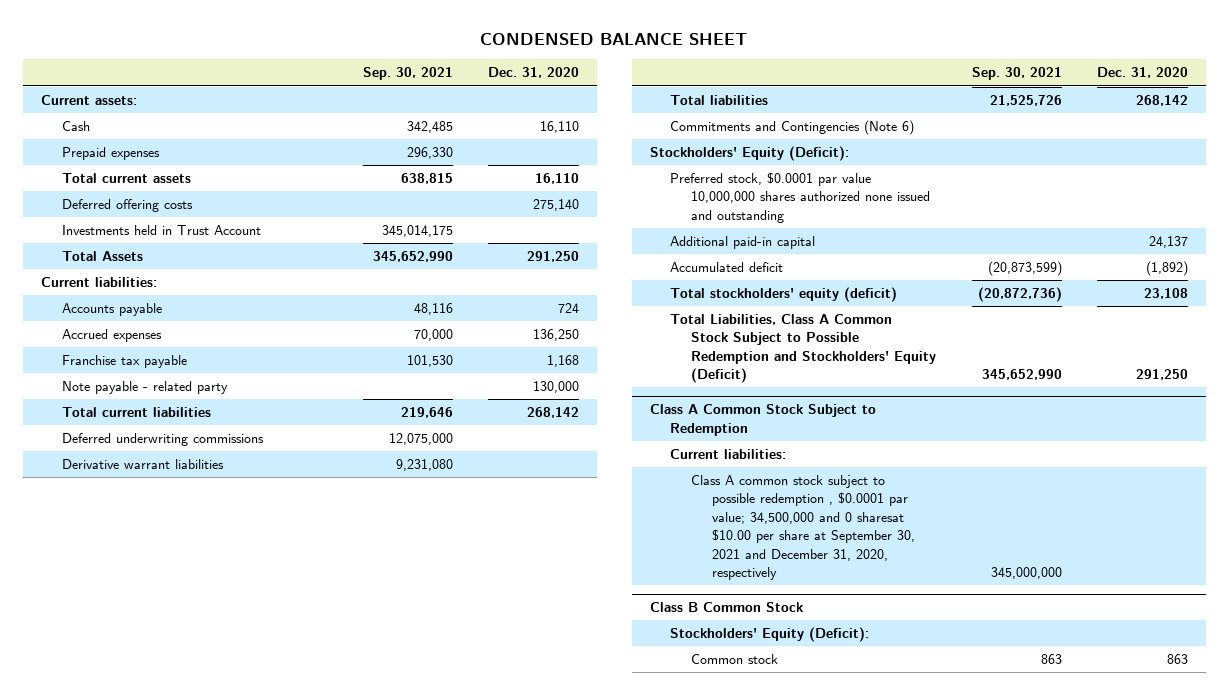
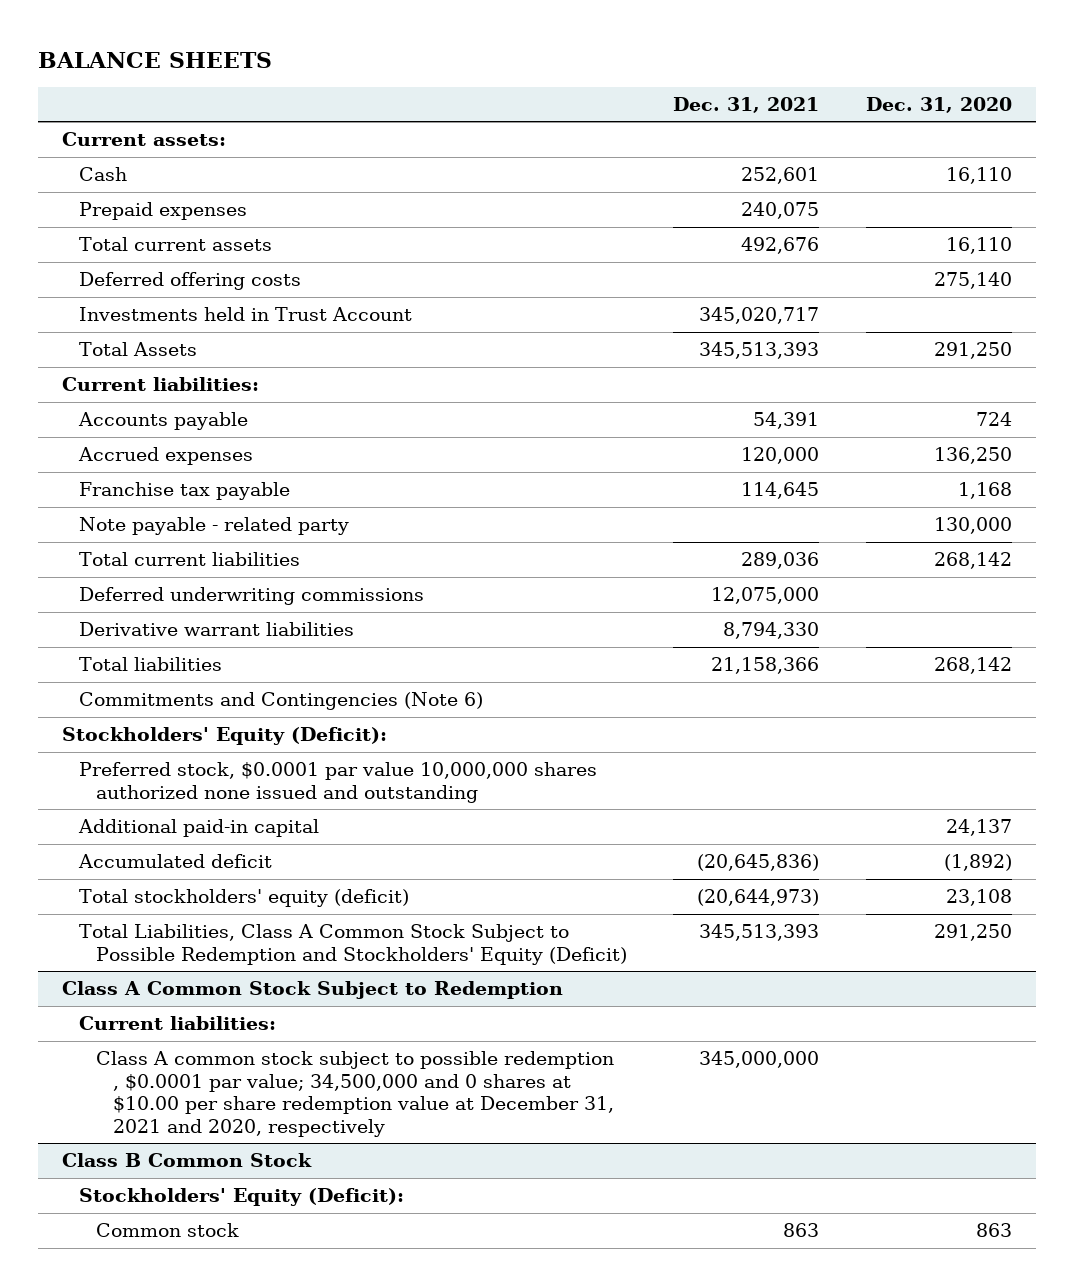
[480,33,748,46] CONDENSED BALANCE SHEET -> [38,51,273,68] BALANCE SHEETS
[362,67,453,81] Sep. 30, 2021 -> none
none -> [673,96,820,113] Dec. 31, 2021
[691,475,916,581] Class A common stock subject to possible redemption , $0.0001 par value; 34,500,000 and 0 sharesat $10.00 per share at September 30, 2021 and December 31, 2020, respectively -> [95,1051,614,1137] Class A common stock subject to possible redemption , $0.0001 par value; 34,500,000 and 0 shares at $10.00 per share redemption value at December 31, 2021 and 2020, respectively

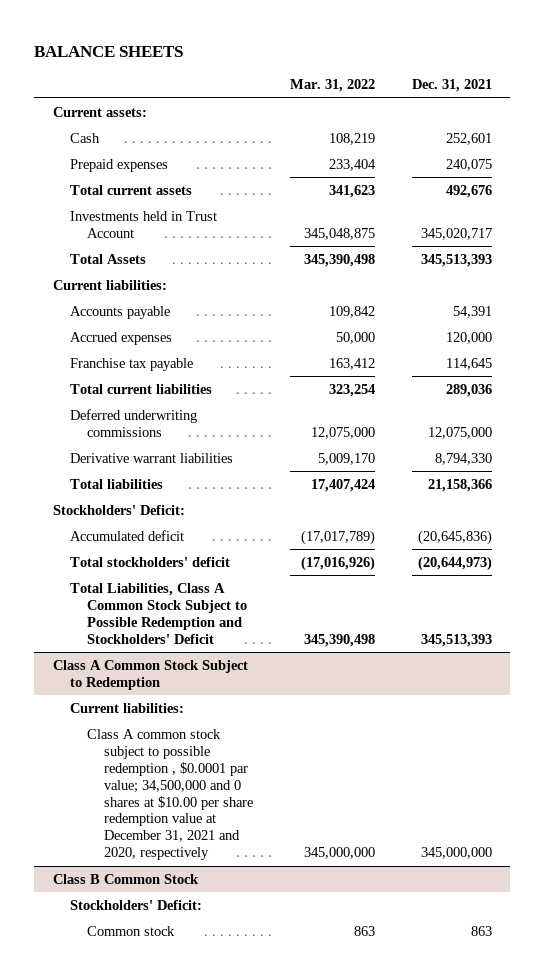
[866,96,1013,113] Dec. 31, 2020 -> none
none -> [290,79,376,93] Mar. 31, 2022
[78,272,301,291] Deferred offering costs -> none
[78,517,349,536] Note payable - related party -> none
[78,692,483,711] Commitments and Contingencies (Note 6) -> none
[78,762,597,803] Preferred stock, $0.0001 par value 10,000,000 shares authorized none issued and outstanding -> none
[77,819,319,838] Additional paid-in capital -> none
[61,727,387,746] Stockholders' Equity (Deficit): -> [52,504,185,515] Stockholders' Deficit:
[78,889,409,908] Total stockholders' equity (deficit) -> [69,556,230,567] Total stockholders' deficit
[78,924,627,965] Total Liabilities, Class A Common Stock Subject to Possible Redemption and Stockholders' Equity (Deficit) -> [69,582,248,644] Total Liabilities, Class A Common Stock Subject to Possible Redemption and Stockholders' Deficit
[78,1188,404,1207] Stockholders' Equity (Deficit): -> [69,899,202,910] Stockholders' Deficit:

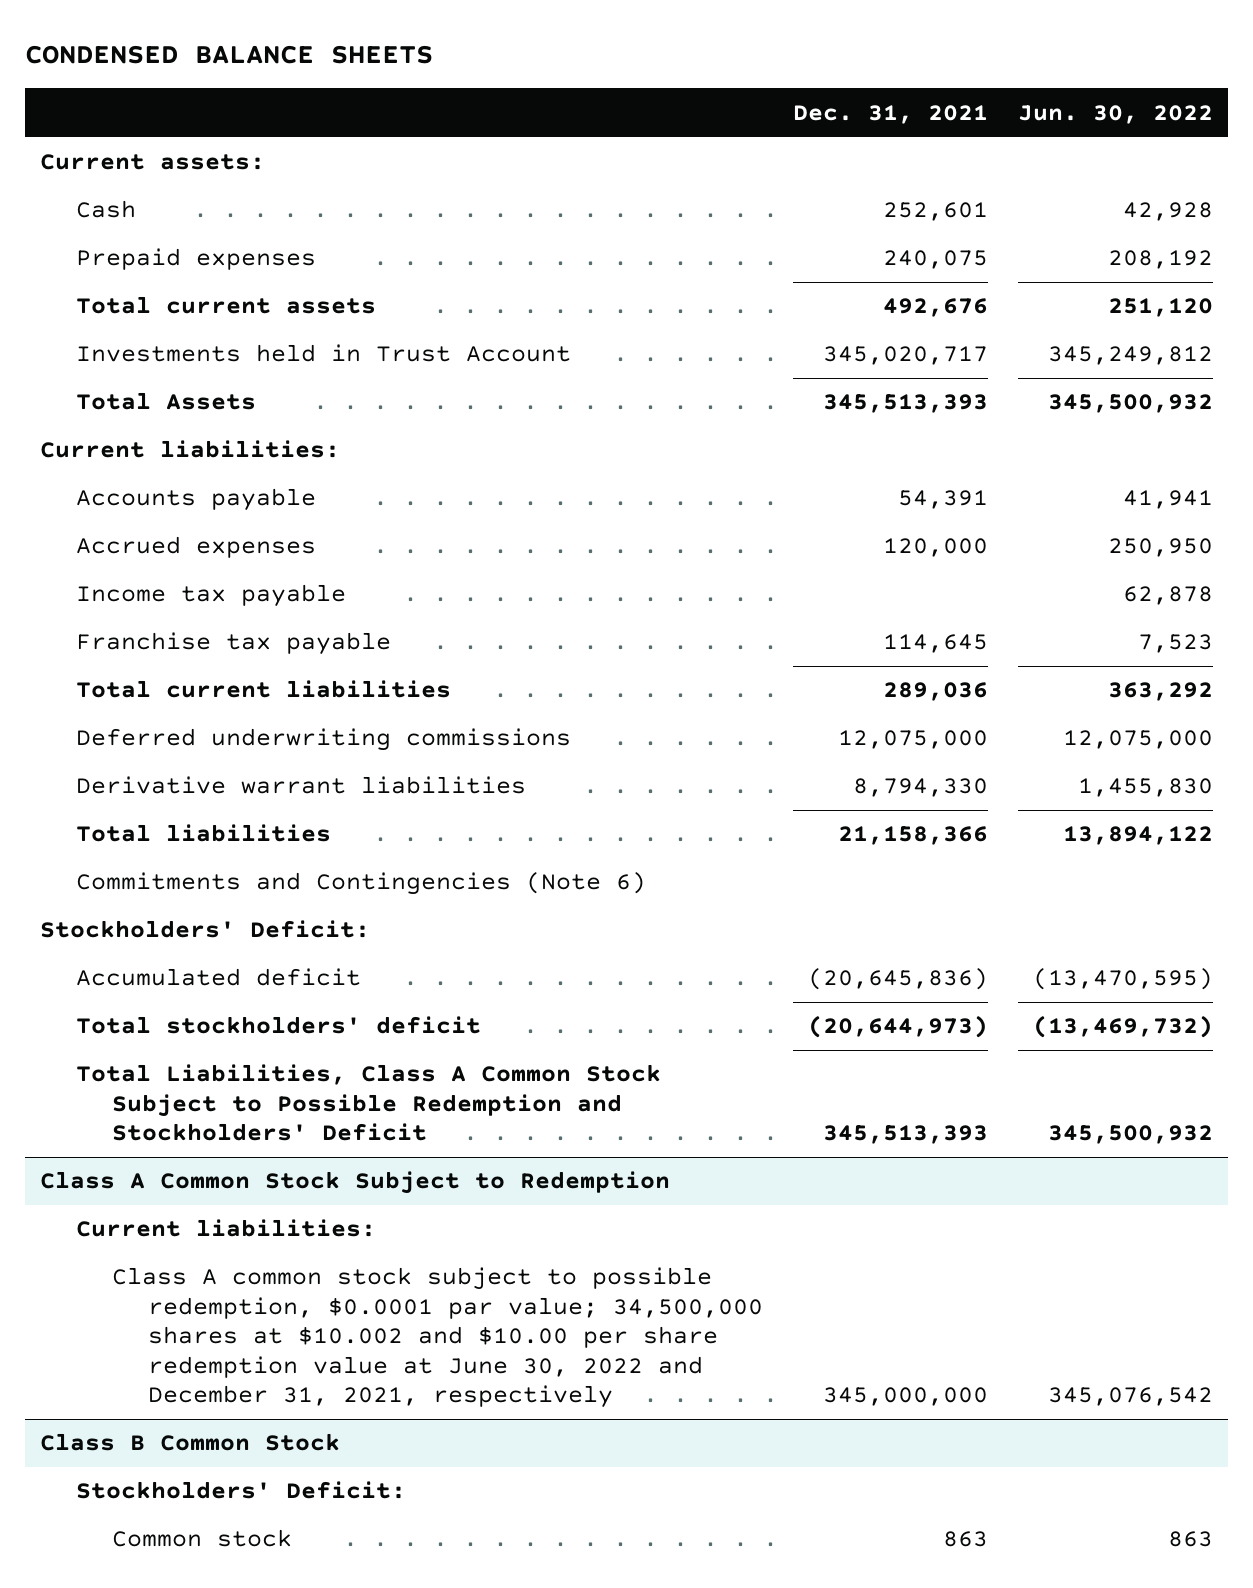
[34,45,184,57] BALANCE SHEETS -> [24,45,433,65] CONDENSED BALANCE SHEETS
[290,79,376,93] Mar. 31, 2022 -> none
none -> [1018,104,1214,124] Jun. 30, 2022
none -> [75,584,346,608] Income tax payable
none -> [75,872,646,896] Commitments and Contingencies (Note 6)
[87,728,254,861] Class A common stock subject to possible redemption , $0.0001 par value; 34,500,000 and 0 shares at $10.00 per share redemption value at December 31, 2021 and 2020, respectively -> [111,1267,763,1408] Class A common stock subject to possible redemption, $0.0001 par value; 34,500,000 shares at $10.002 and $10.00 per share redemption value at June 30, 2022 and December 31, 2021, respectively

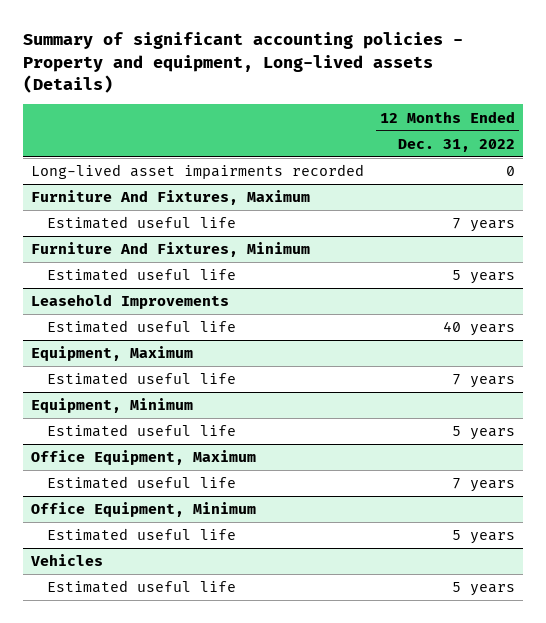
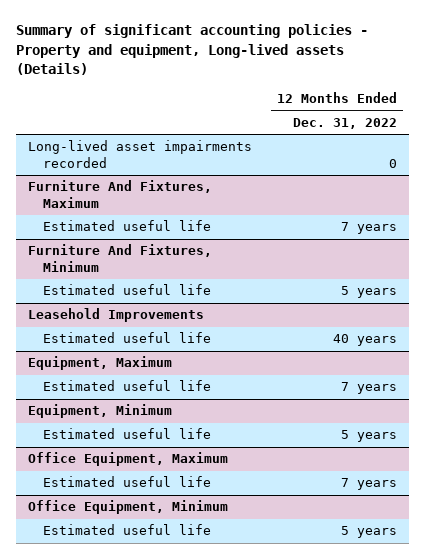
[31,554,104,567] Vehicles -> none
[47,580,237,594] Estimated useful life -> none

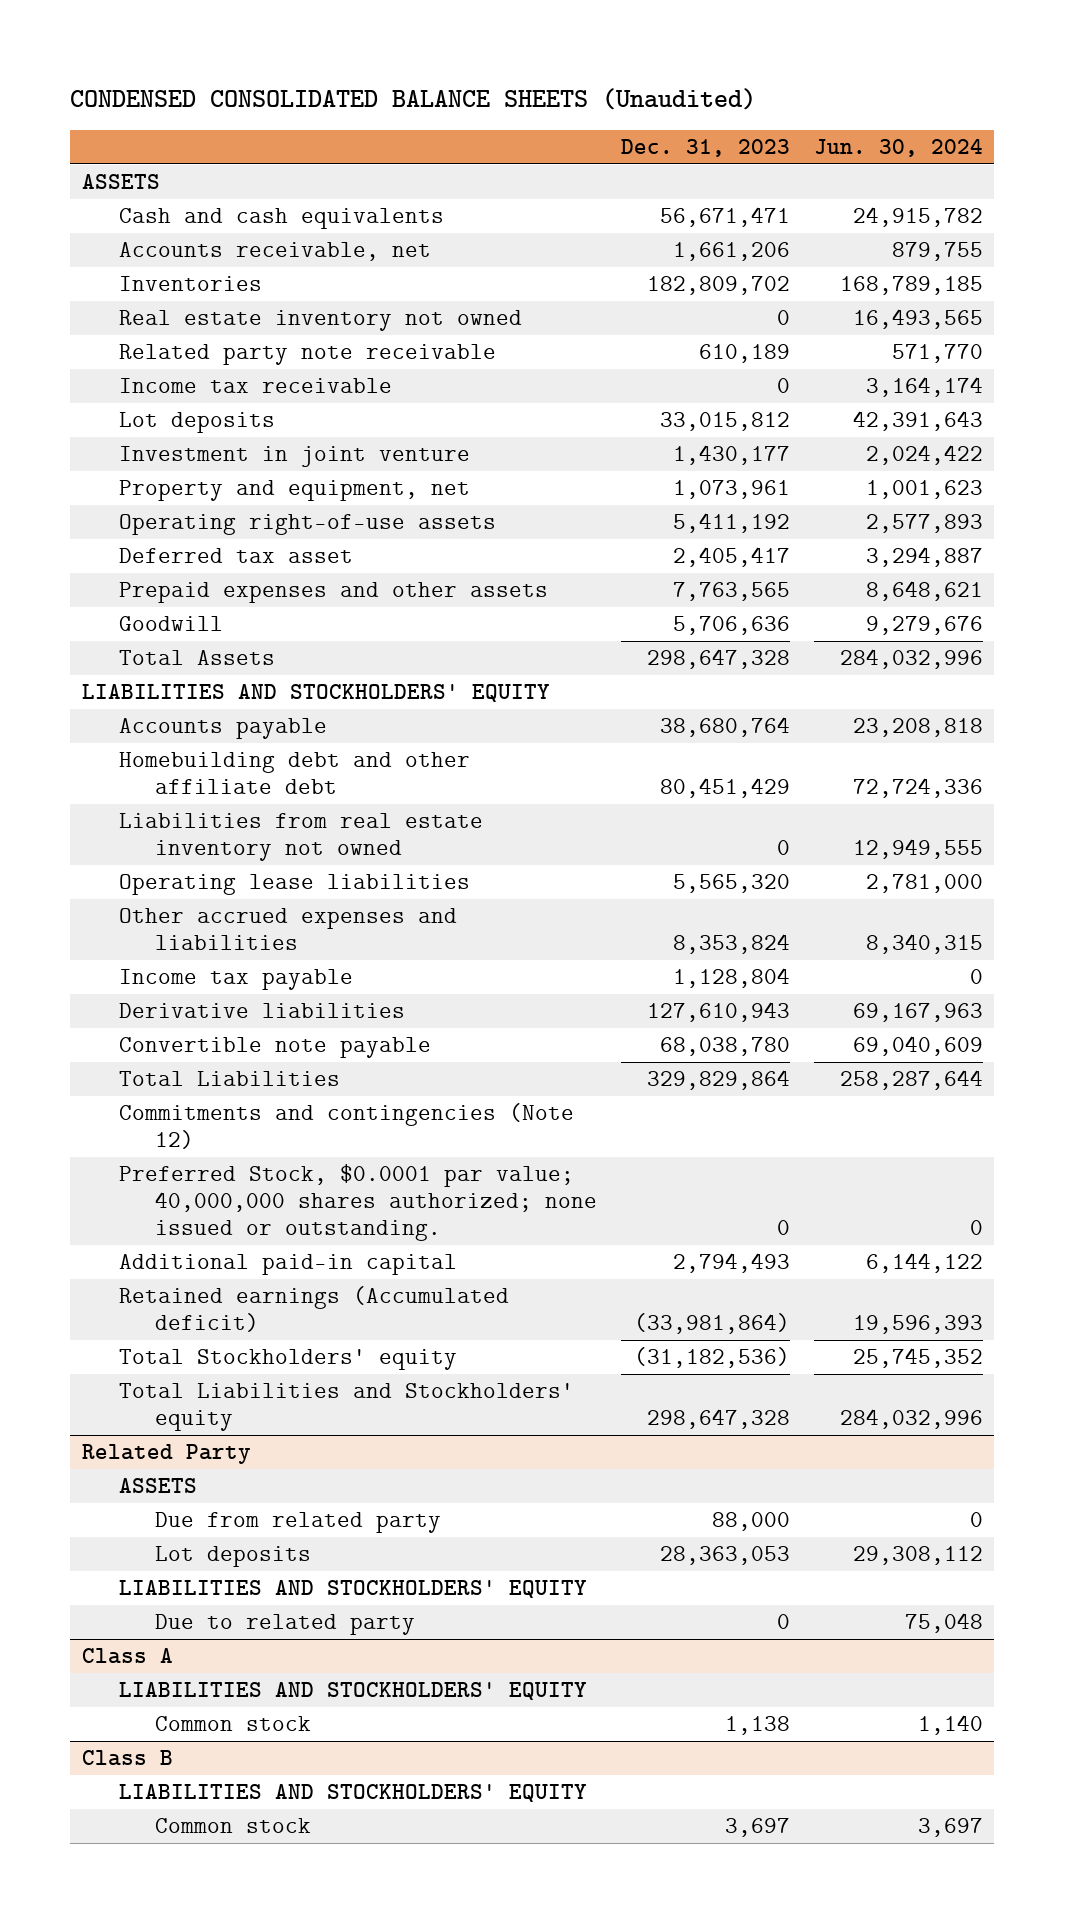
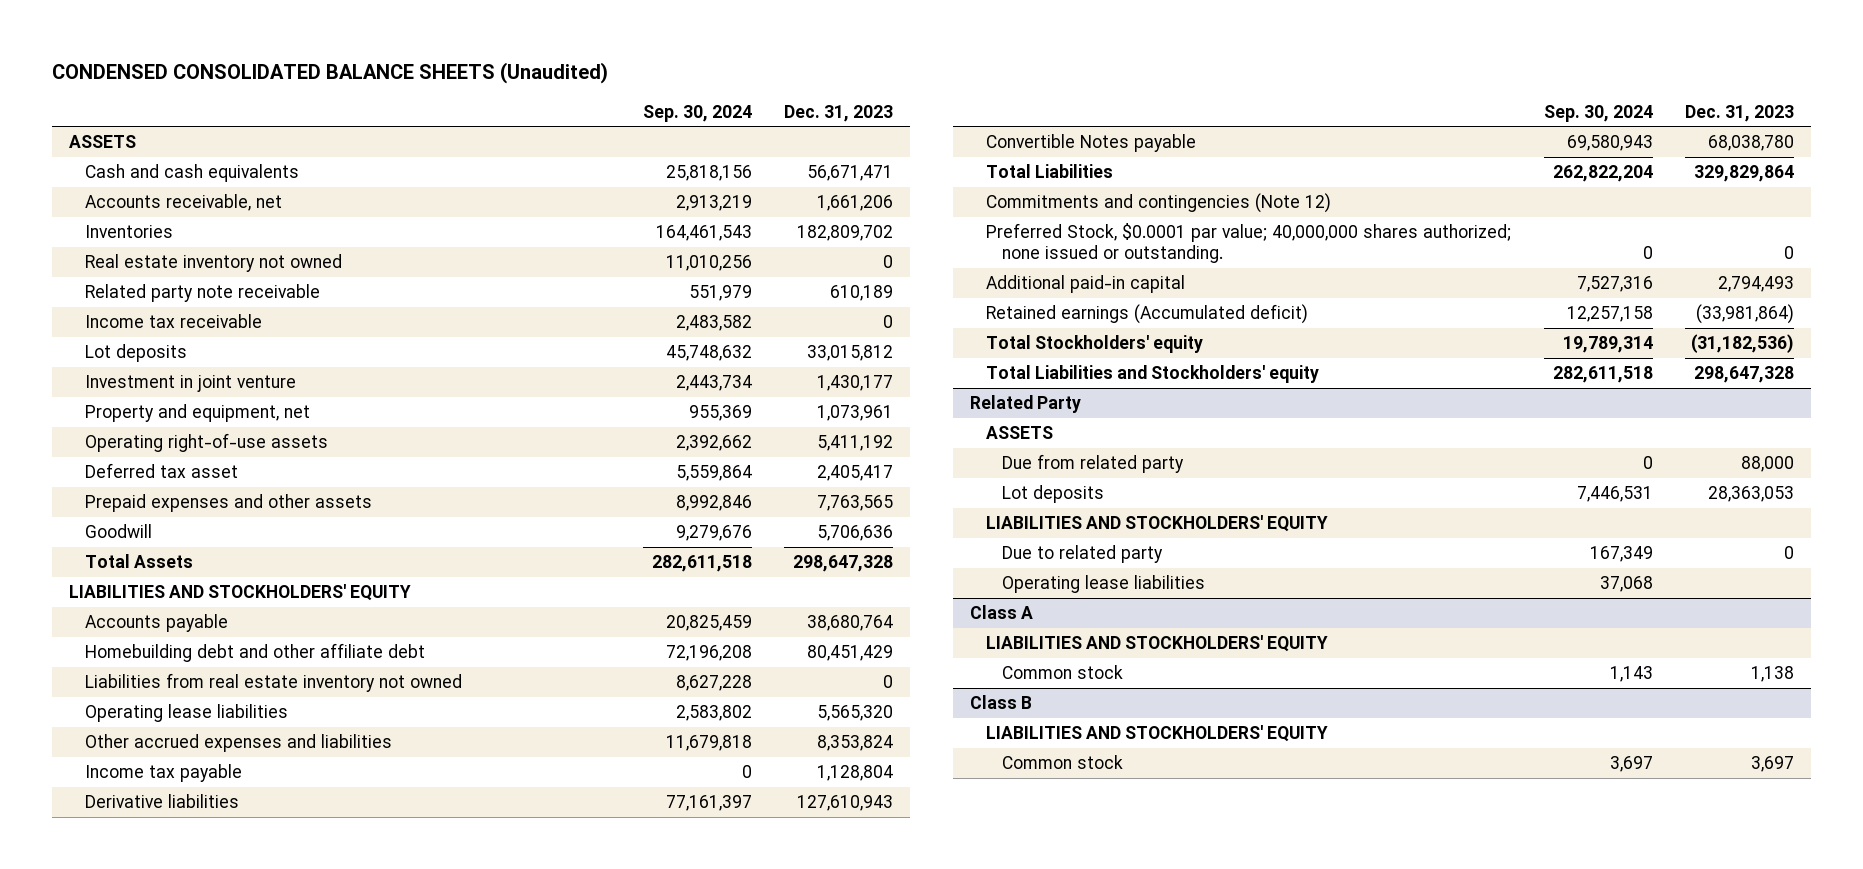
[813,139,983,158] Jun. 30, 2024 -> none
none -> [642,104,752,122] Sep. 30, 2024
[118,1037,431,1059] Convertible note payable -> [985,133,1196,152] Convertible Notes payable
none -> [1002,574,1206,593] Operating lease liabilities

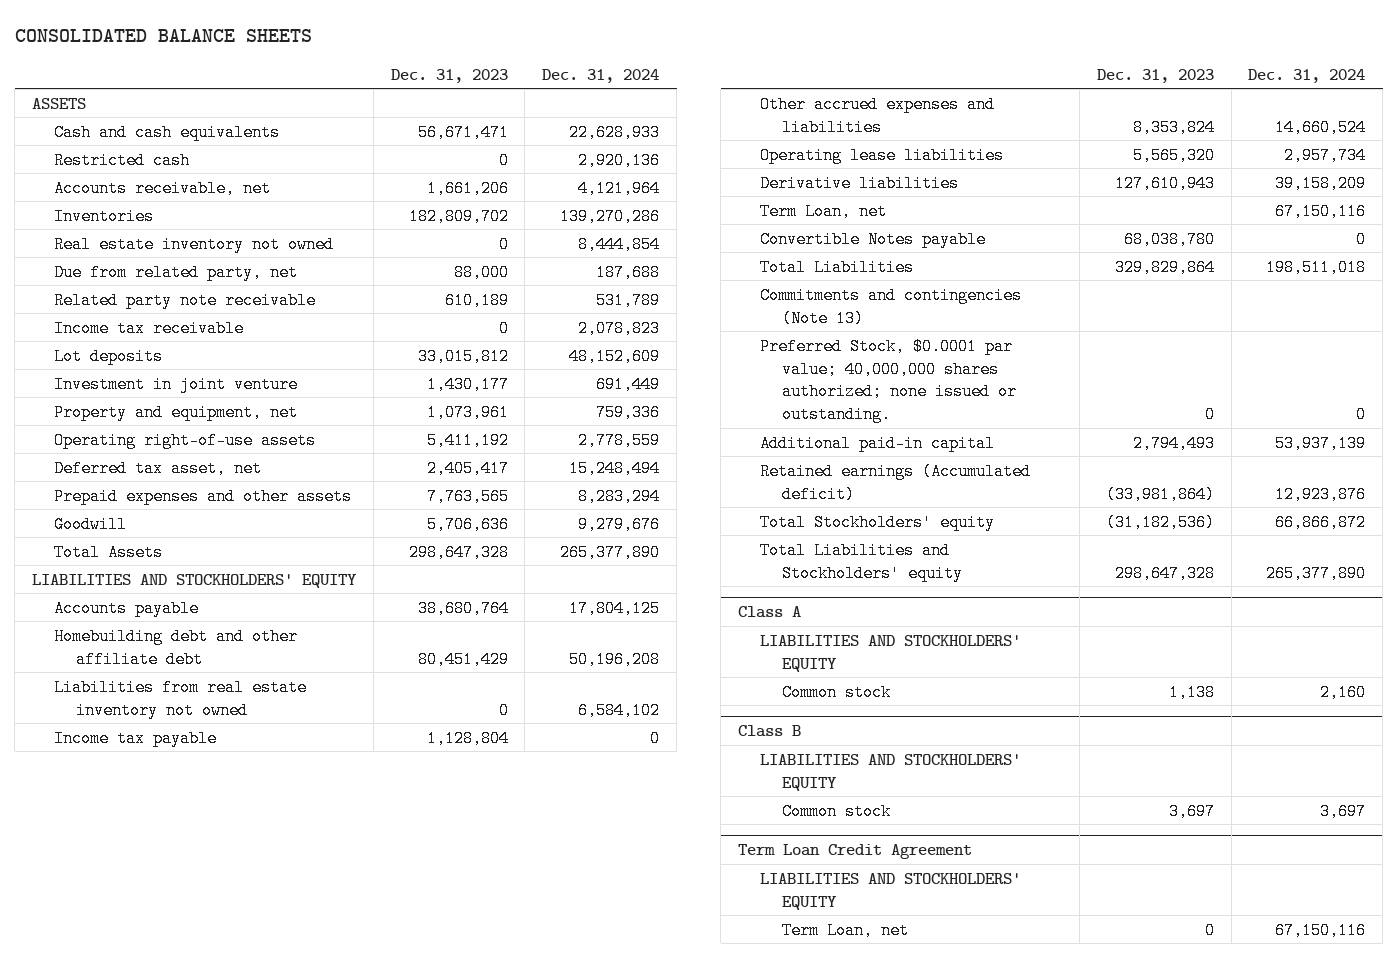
[52,62,609,85] CONDENSED CONSOLIDATED BALANCE SHEETS (Unaudited) -> [14,29,312,43] CONSOLIDATED BALANCE SHEETS
[642,104,752,122] Sep. 30, 2024 -> none
none -> [542,68,660,83] Dec. 31, 2024
none -> [54,151,191,169] Restricted cash
none -> [54,263,299,281] Due from related party, net
[84,462,238,478] Deferred tax asset -> [54,459,263,477] Deferred tax asset, net
[84,733,392,752] Other accrued expenses and liabilities -> [760,95,996,136] Other accrued expenses and liabilities
[84,703,288,722] Operating lease liabilities -> [760,146,1005,164] Operating lease liabilities
none -> [760,202,888,220] Term Loan, net
[985,192,1331,213] Commitments and contingencies (Note 12) -> [760,286,1023,327] Commitments and contingencies (Note 13)
[969,394,1081,413] Related Party -> none
[985,425,1053,439] ASSETS -> none
[1002,453,1185,473] Due from related party -> none
[1002,484,1105,503] Lot deposits -> none
[985,514,1328,532] LIABILITIES AND STOCKHOLDERS' EQUITY -> none
[1002,544,1164,563] Due to related party -> none
[1002,574,1206,593] Operating lease liabilities -> none
none -> [738,844,973,860] Term Loan Credit Agreement
none -> [760,872,1022,910] LIABILITIES AND STOCKHOLDERS' EQUITY
none -> [782,921,910,939] Term Loan, net

